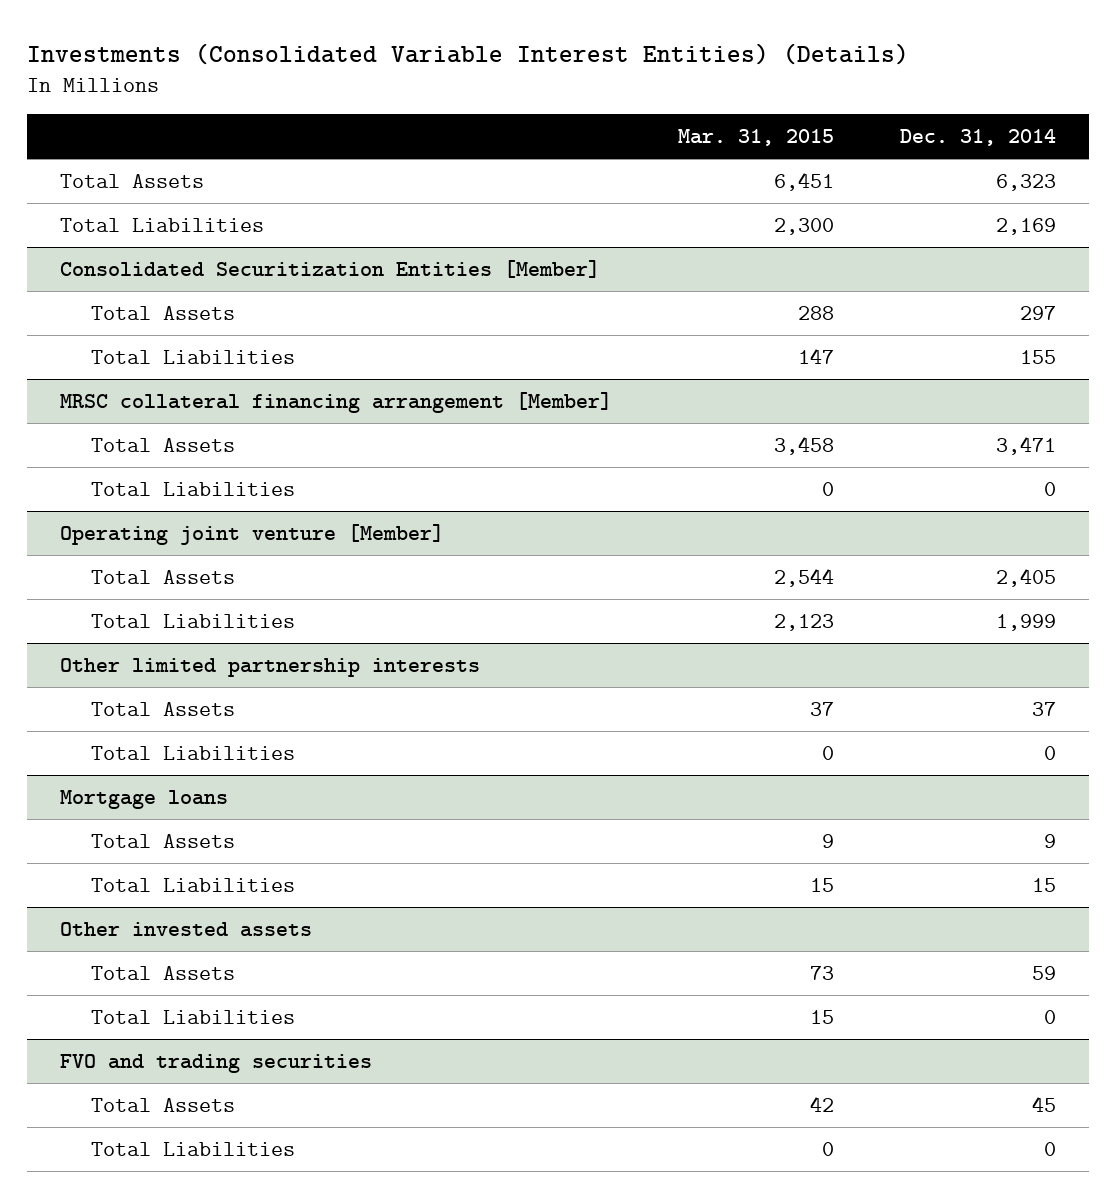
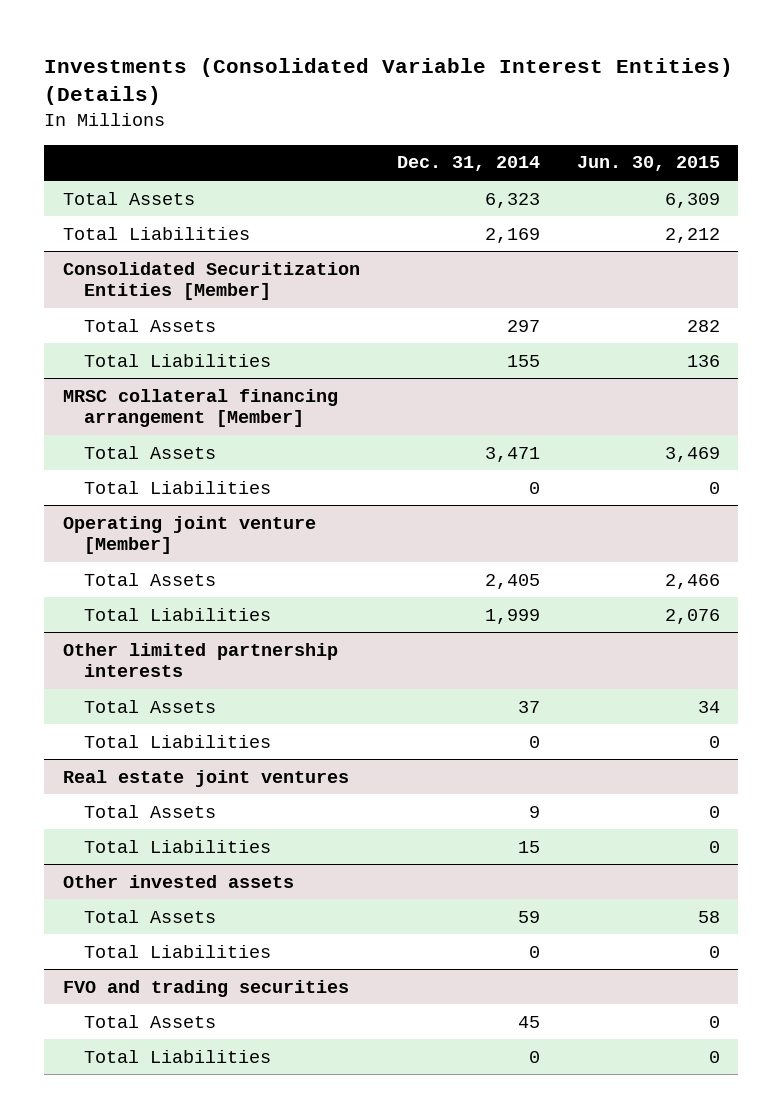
[677,128,834,146] Mar. 31, 2015 -> none
none -> [576,156,720,172] Jun. 30, 2015
[59,790,228,810] Mortgage loans -> [62,769,349,787] Real estate joint ventures

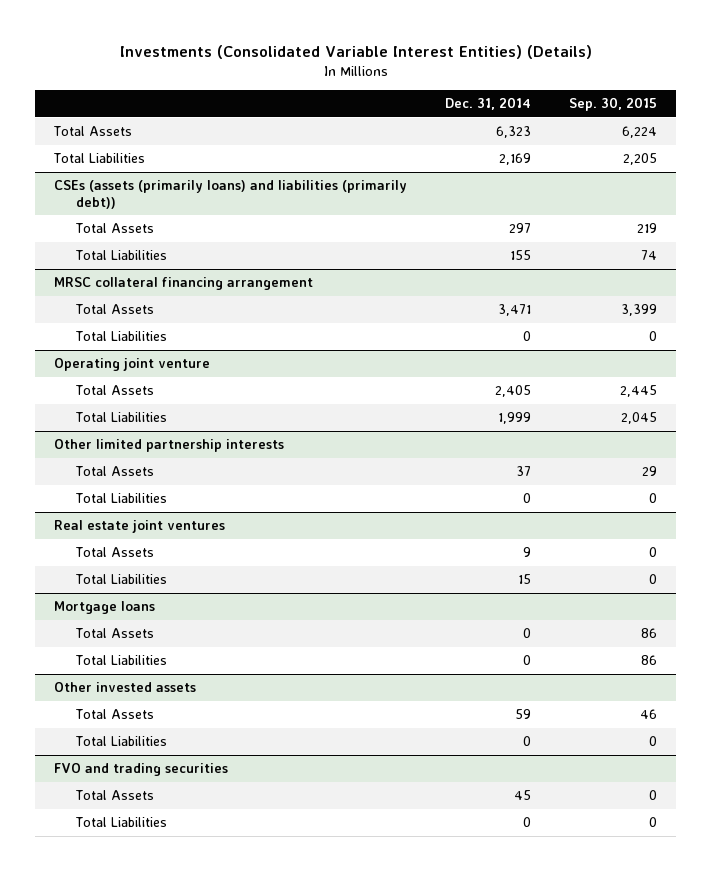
[576,156,720,172] Jun. 30, 2015 -> none
none -> [569,97,658,112] Sep. 30, 2015
[62,261,360,301] Consolidated Securitization Entities [Member] -> [54,180,408,209] CSEs (assets (primarily loans) and liabilities (primarily debt))
[62,388,338,428] MRSC collateral financing arrangement [Member] -> [54,277,314,291] MRSC collateral financing arrangement
[62,515,316,555] Operating joint venture [Member] -> [54,358,211,372] Operating joint venture
none -> [54,601,156,615] Mortgage loans
none -> [74,628,154,639] Total Assets
none -> [74,655,167,666] Total Liabilities

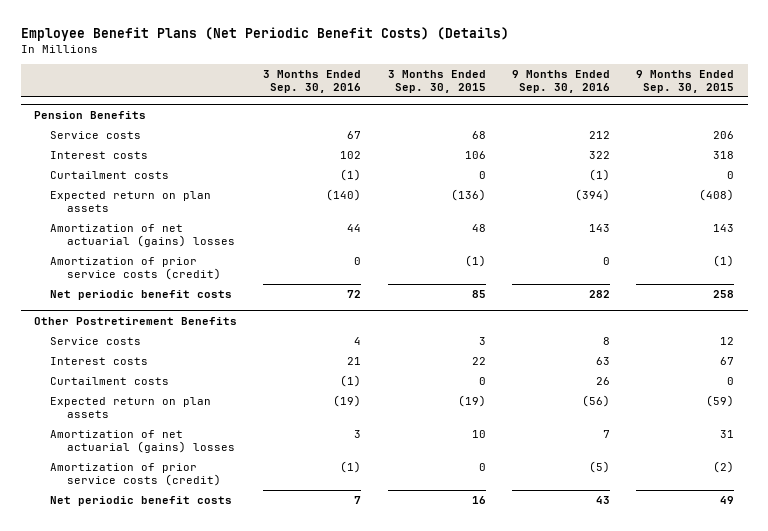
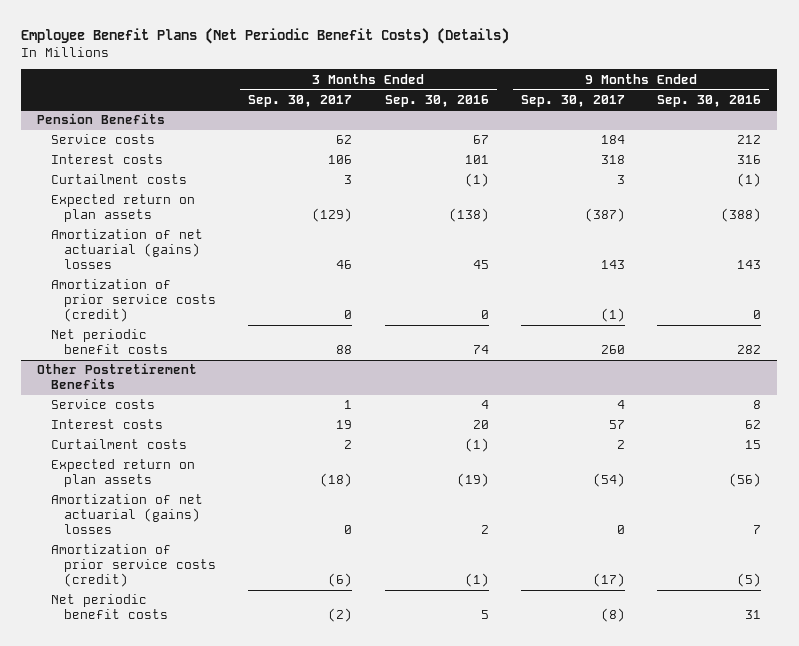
[387,69,486,93] 3 Months Ended Sep. 30, 2015 -> none
[636,69,735,93] 9 Months Ended Sep. 30, 2015 -> none
none -> [248,94,353,107] Sep. 30, 2017
none -> [520,94,625,107] Sep. 30, 2017
[340,150,362,159] 102 -> [464,155,489,165] 101
[588,150,610,159] 322 -> [737,155,762,165] 316
[326,188,362,201] (140) -> [448,208,489,223] (138)
[574,188,610,201] (394) -> [721,208,762,223] (388)
[347,223,362,232] 44 -> [472,260,489,270] 45
[347,289,362,298] 72 -> [472,345,489,355] 74
[347,356,362,365] 21 -> [472,420,489,430] 20
[595,356,610,365] 63 -> [745,420,762,430] 62
[595,376,610,385] 26 -> [745,440,762,450] 15
[354,429,362,438] 3 -> [480,525,489,535] 2
[354,495,362,504] 7 -> [480,610,489,620] 5
[595,495,610,504] 43 -> [745,610,762,620] 31

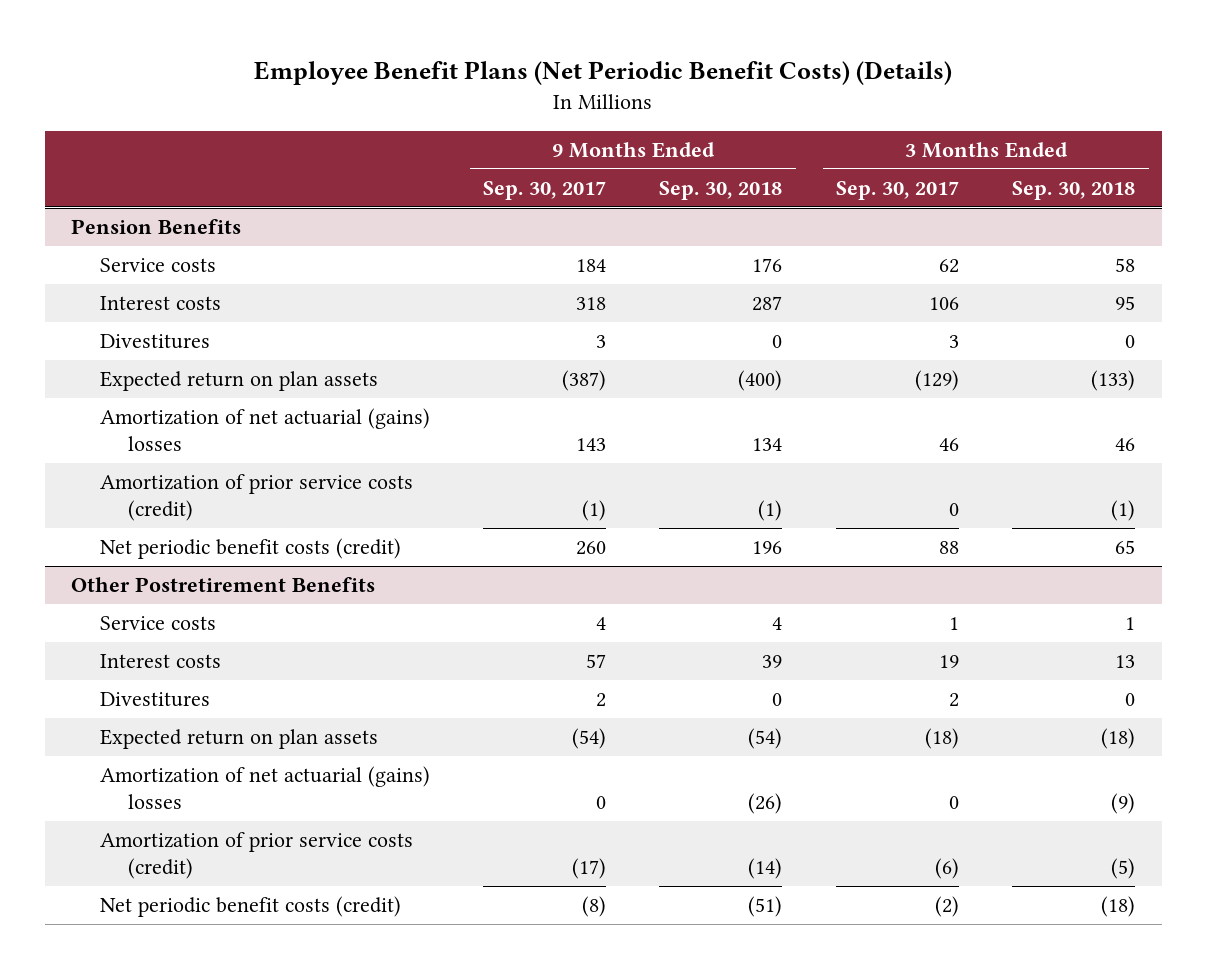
[384,94,489,107] Sep. 30, 2016 -> none
[657,94,762,107] Sep. 30, 2016 -> none
none -> [659,181,783,201] Sep. 30, 2018
none -> [1012,181,1136,201] Sep. 30, 2018
[50,174,187,185] Curtailment costs -> [99,334,210,350] Divestitures
[50,329,168,355] Net periodic benefit costs -> [99,538,401,560] Net periodic benefit costs (credit)
[50,439,187,450] Curtailment costs -> [99,692,210,708] Divestitures
[50,594,168,620] Net periodic benefit costs -> [99,896,401,918] Net periodic benefit costs (credit)

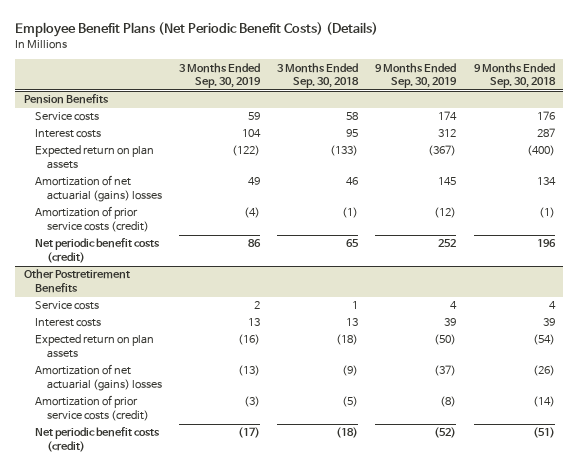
[482,181,606,201] Sep. 30, 2017 -> none
[835,181,959,201] Sep. 30, 2017 -> none
none -> [179,62,262,89] 3 Months Ended Sep. 30, 2019
none -> [375,62,458,89] 9 Months Ended Sep. 30, 2019
[99,334,210,350] Divestitures -> none
[99,692,210,708] Divestitures -> none

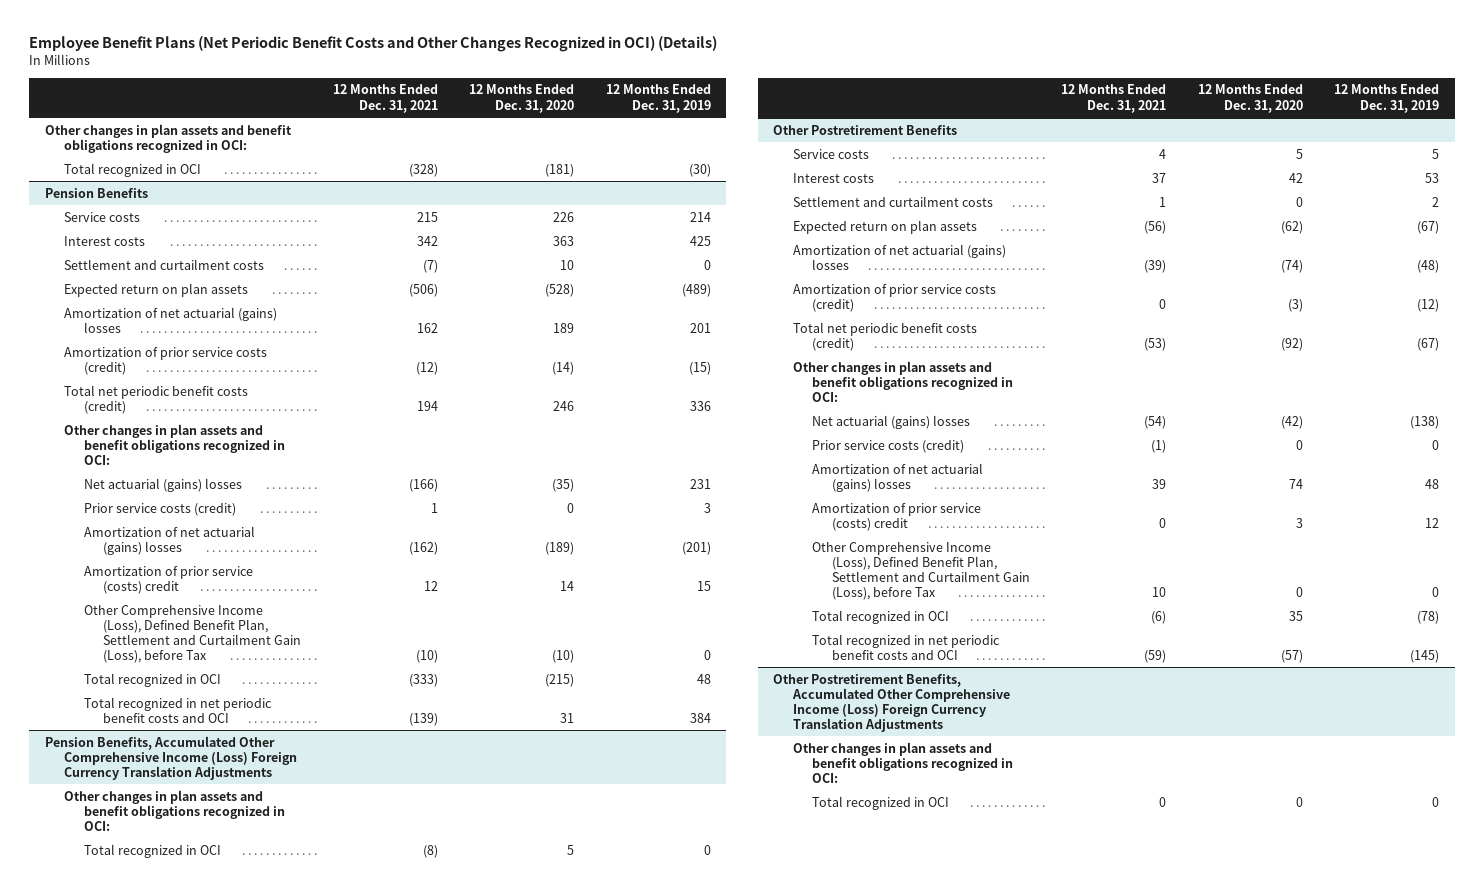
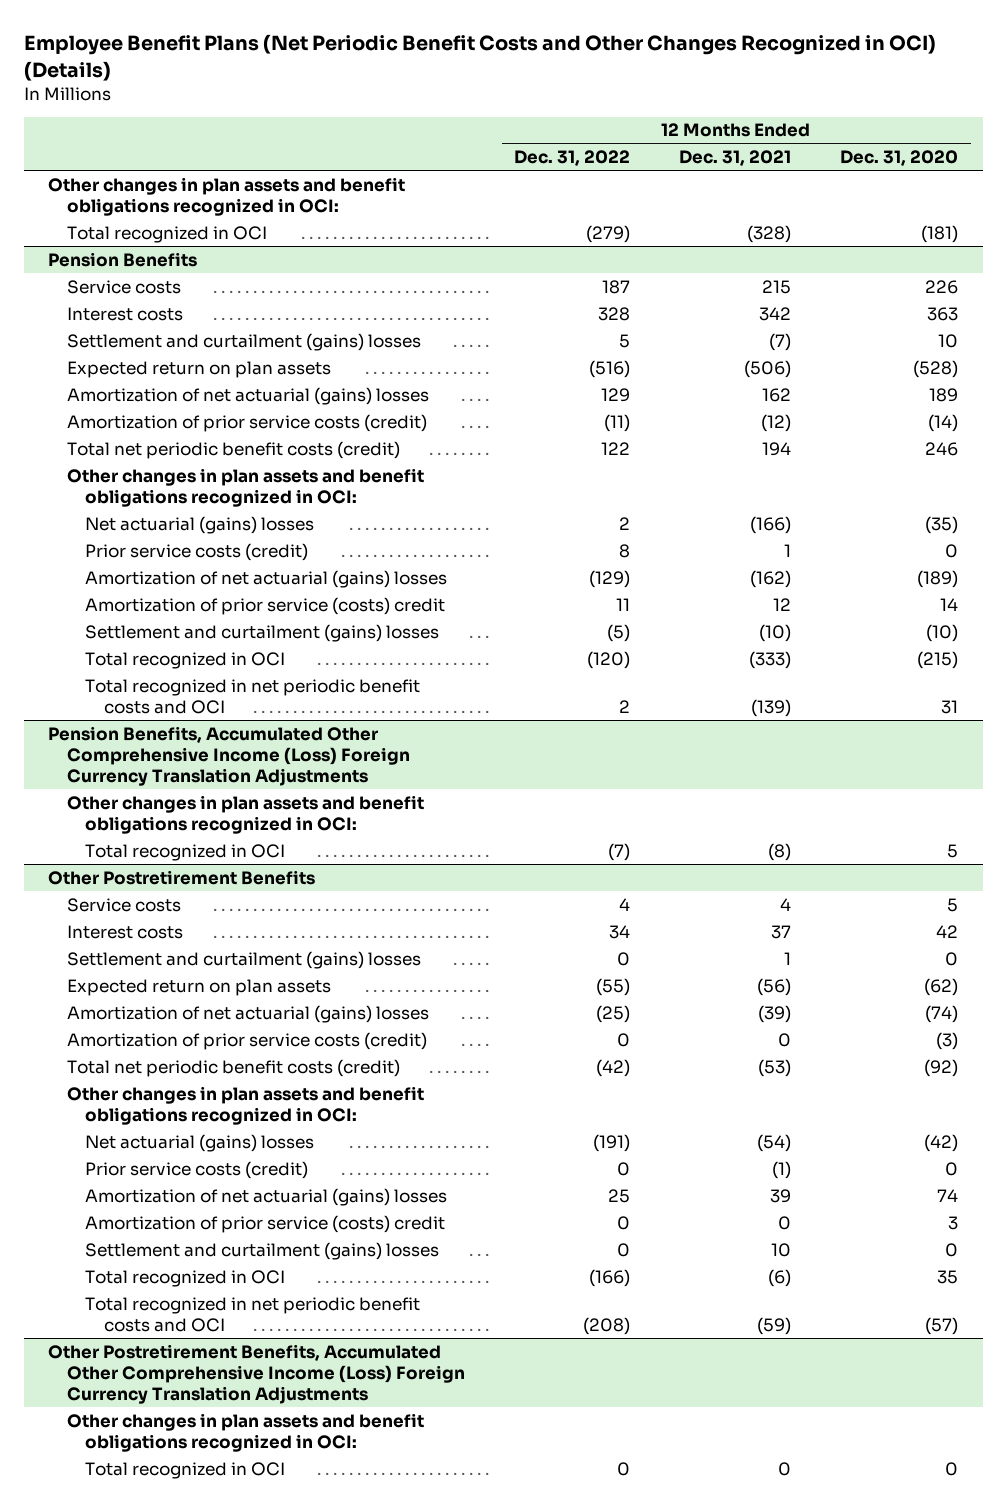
[605,84,711,113] 12 Months Ended Dec. 31, 2019 -> none
none -> [513,150,630,167] Dec. 31, 2022
[64,258,265,270] Settlement and curtailment costs -> [66,332,421,351] Settlement and curtailment (gains) losses
[83,604,302,663] Other Comprehensive Income (Loss), Defined Benefit Plan, Settlement and Curtailment Gain (Loss), before Tax -> [85,623,440,642] Settlement and curtailment (gains) losses
[792,195,993,207] Settlement and curtailment costs -> [66,950,421,969] Settlement and curtailment (gains) losses
[812,541,1030,600] Other Comprehensive Income (Loss), Defined Benefit Plan, Settlement and Curtailment Gain (Loss), before Tax -> [85,1241,440,1260] Settlement and curtailment (gains) losses

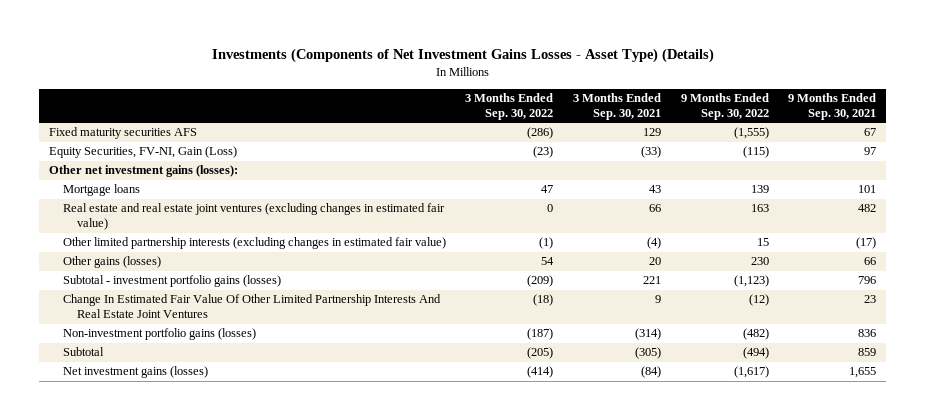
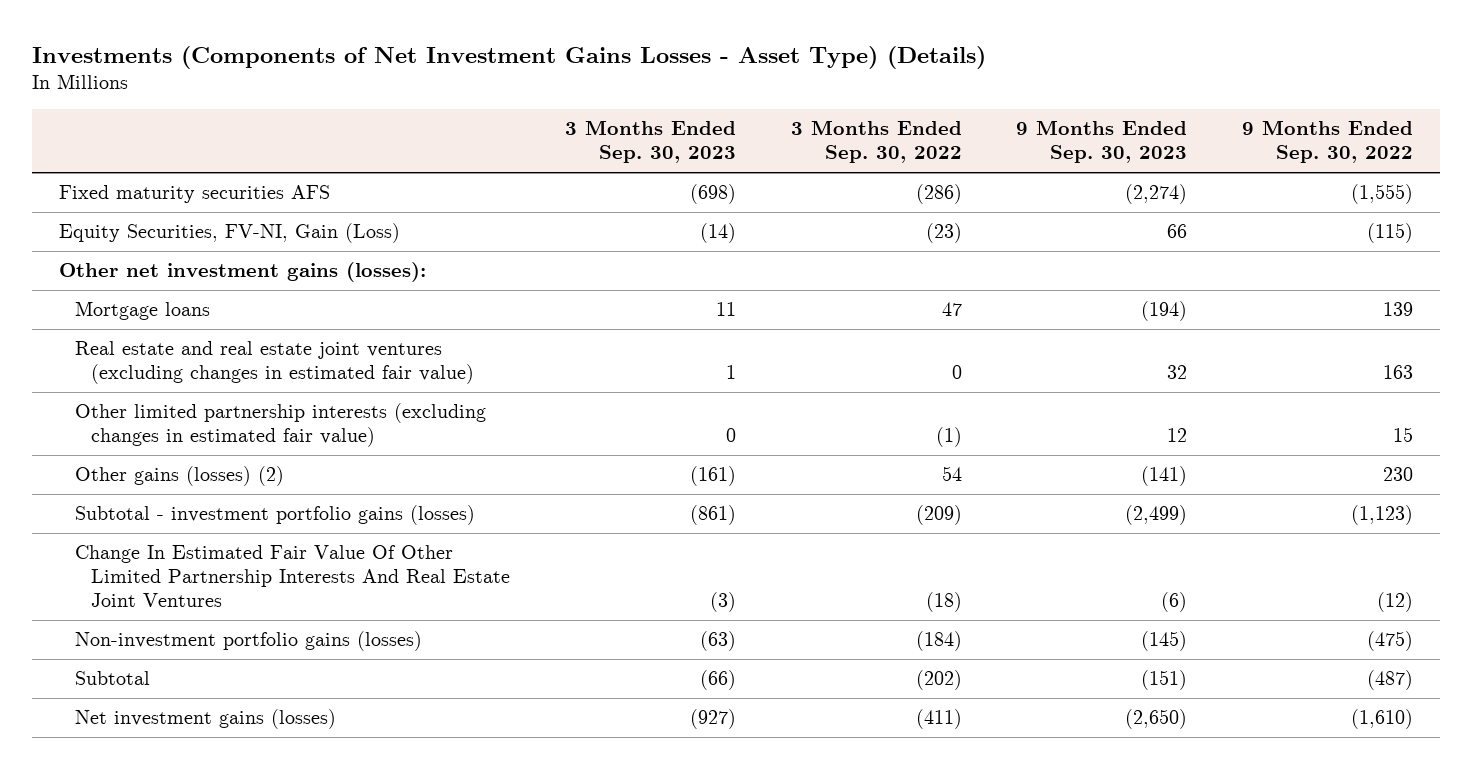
[573,93,662,121] 3 Months Ended Sep. 30, 2021 -> none
[788,93,877,121] 9 Months Ended Sep. 30, 2021 -> none
none -> [564,120,736,164] 3 Months Ended Sep. 30, 2023
none -> [1016,120,1188,164] 9 Months Ended Sep. 30, 2023
[62,256,161,269] Other gains (losses) -> [75,466,285,487] Other gains (losses) (2)
[527,328,554,341] (187) -> [915,631,962,652] (184)
[742,328,769,341] (482) -> [1366,631,1413,652] (475)
[527,347,554,360] (205) -> [915,670,962,691] (202)
[742,347,769,360] (494) -> [1366,670,1413,691] (487)
[527,366,554,379] (414) -> [915,709,962,730] (411)
[733,366,769,379] (1,617) -> [1350,709,1413,730] (1,610)

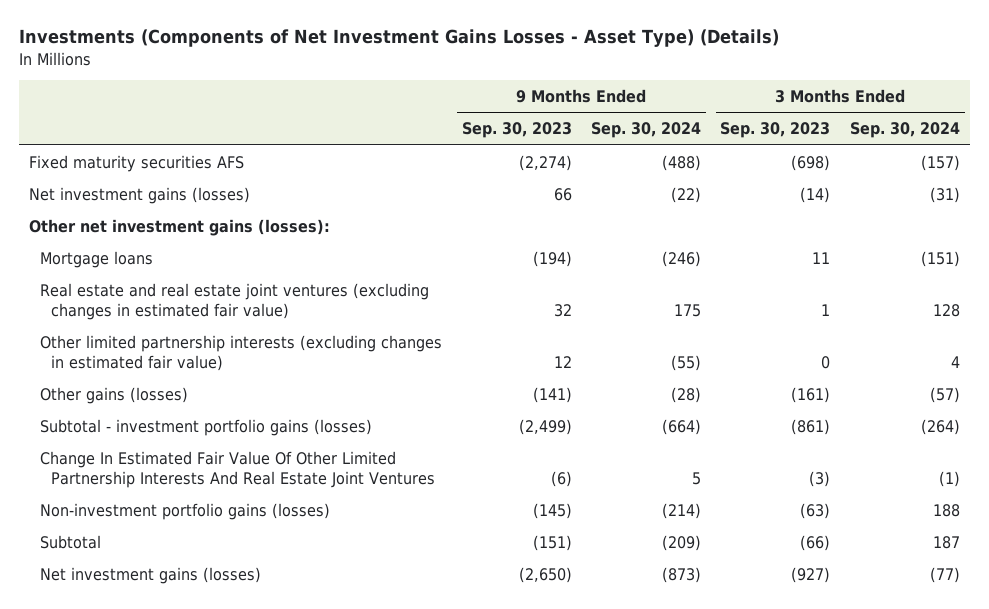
[790,120,962,164] 3 Months Ended Sep. 30, 2022 -> none
[1241,120,1413,164] 9 Months Ended Sep. 30, 2022 -> none
none -> [591,122,702,139] Sep. 30, 2024
none -> [849,122,960,139] Sep. 30, 2024
[59,223,401,244] Equity Securities, FV-NI, Gain (Loss) -> [28,186,250,204] Net investment gains (losses)
[75,466,285,487] Other gains (losses) (2) -> [40,386,189,404] Other gains (losses)

